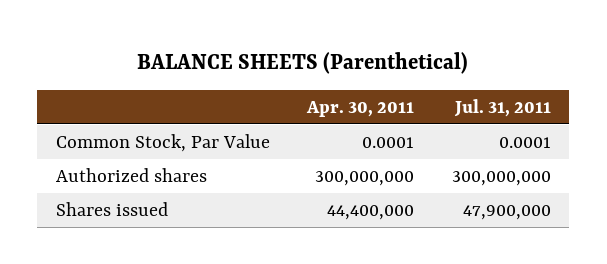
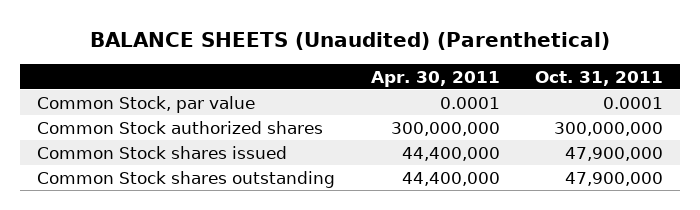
[137,52,469,75] BALANCE SHEETS (Parenthetical) -> [90,31,611,50] BALANCE SHEETS (Unaudited) (Parenthetical)
[453,98,551,117] Jul. 31, 2011 -> none
none -> [534,70,663,86] Oct. 31, 2011
[56,133,271,152] Common Stock, Par Value -> [37,95,256,113] Common Stock, par value
[56,167,208,182] Authorized shares -> [37,120,324,134] Common Stock authorized shares
[56,201,169,216] Shares issued -> [37,145,288,159] Common Stock shares issued
none -> [37,170,336,188] Common Stock shares outstanding

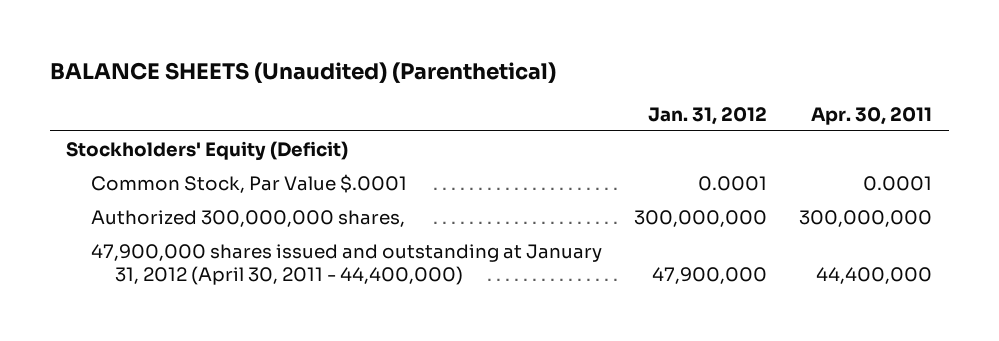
[534,70,663,86] Oct. 31, 2011 -> none
none -> [647,106,767,125] Jan. 31, 2012
[37,170,336,188] Common Stock shares outstanding -> none
none -> [66,140,349,161] Stockholders' Equity (Deficit)
[37,95,256,113] Common Stock, par value -> [90,173,407,193] Common Stock, Par Value $.0001
[37,120,324,134] Common Stock authorized shares -> [90,209,405,227] Authorized 300,000,000 shares,
[37,145,288,159] Common Stock shares issued -> [90,243,602,286] 47,900,000 shares issued and outstanding at January 31, 2012 (April 30, 2011 - 44,400,000)

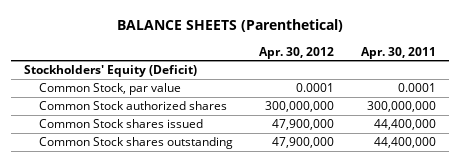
[49,61,556,83] BALANCE SHEETS (Unaudited) (Parenthetical) -> [116,18,343,32] BALANCE SHEETS (Parenthetical)
[647,106,767,125] Jan. 31, 2012 -> none
none -> [259,46,335,59] Apr. 30, 2012
[90,173,407,193] Common Stock, Par Value $.0001 -> [39,83,182,96] Common Stock, par value
[90,209,405,227] Authorized 300,000,000 shares, -> [39,101,228,111] Common Stock authorized shares
[90,243,602,286] 47,900,000 shares issued and outstanding at January 31, 2012 (April 30, 2011 - 44,400,000) -> [39,119,204,129] Common Stock shares issued
none -> [39,137,234,150] Common Stock shares outstanding

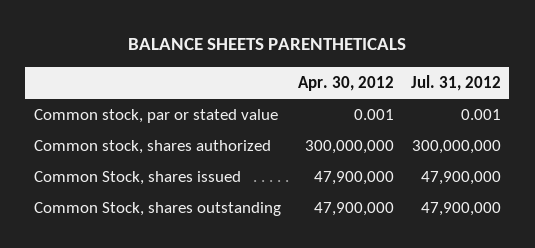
[116,18,343,32] BALANCE SHEETS (Parenthetical) -> [128,38,407,51] BALANCE SHEETS PARENTHETICALS
[360,46,436,59] Apr. 30, 2011 -> none
none -> [410,74,501,91] Jul. 31, 2012
[24,65,198,78] Stockholders' Equity (Deficit) -> none
[39,83,182,96] Common Stock, par value -> [33,108,278,123] Common stock, par or stated value
[296,83,335,93] 0.0001 -> [353,108,394,120] 0.001
[39,101,228,111] Common Stock authorized shares -> [33,139,271,154] Common stock, shares authorized
[39,119,204,129] Common Stock shares issued -> [33,170,241,185] Common Stock, shares issued
[39,137,234,150] Common Stock shares outstanding -> [33,201,281,216] Common Stock, shares outstanding

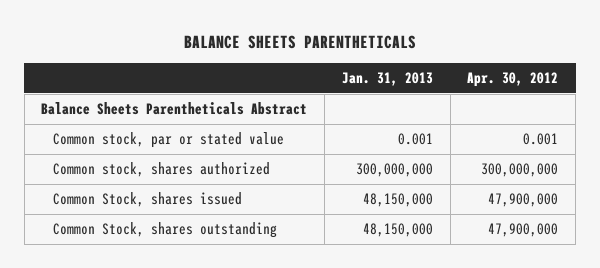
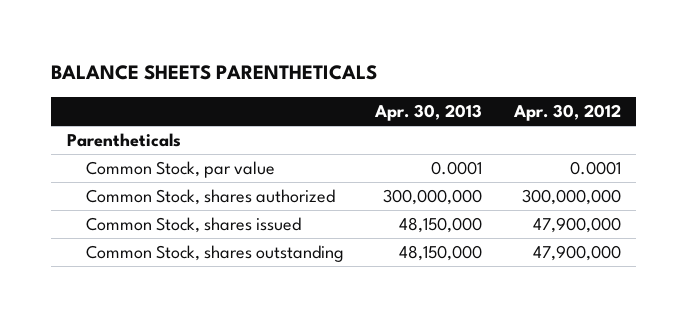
[341,72,433,87] Jan. 31, 2013 -> none
none -> [374,104,483,122] Apr. 30, 2013
[41,102,308,116] Balance Sheets Parentheticals Abstract -> none
none -> [66,133,181,148] Parentheticals
[52,132,284,149] Common stock, par or stated value -> [85,161,275,179] Common Stock, par value
[523,133,559,146] 0.001 -> [569,161,621,176] 0.0001
[52,162,270,178] Common stock, shares authorized -> [85,189,335,206] Common Stock, shares authorized

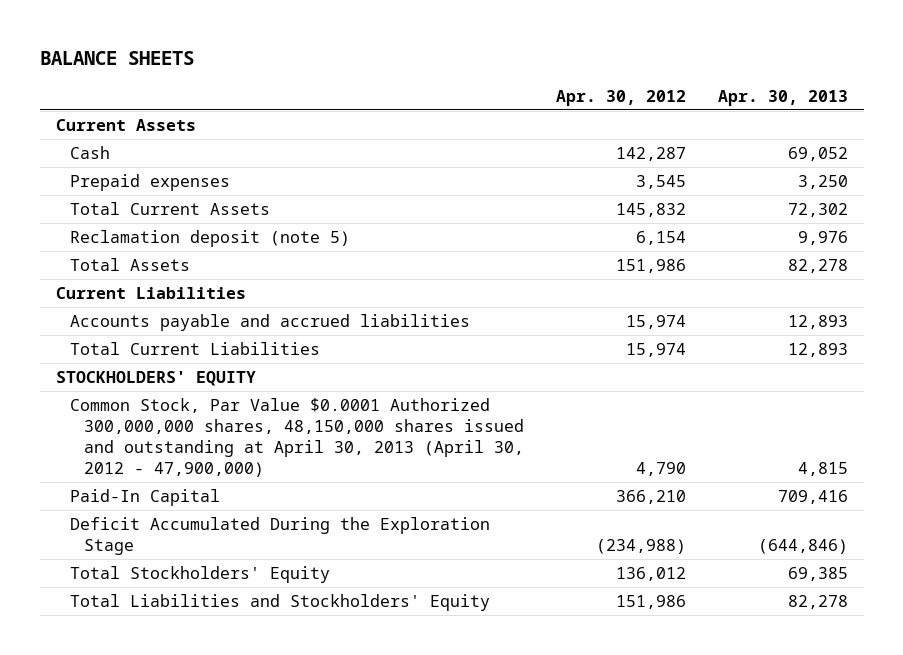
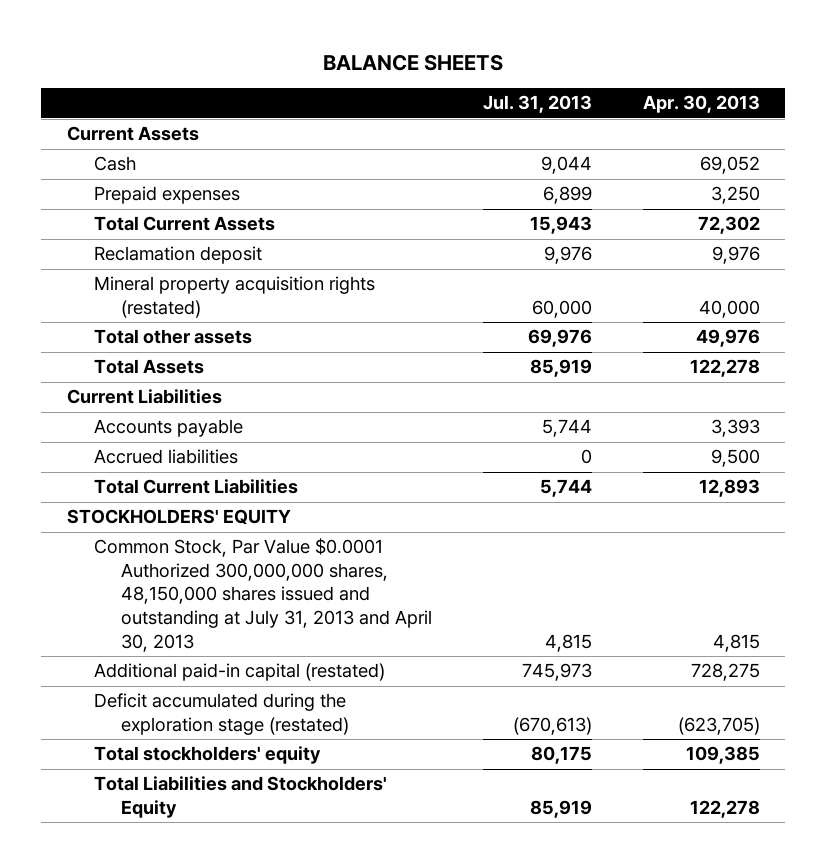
[556,89,687,106] Apr. 30, 2012 -> none
none -> [482,95,592,114] Jul. 31, 2013
[69,229,350,247] Reclamation deposit (note 5) -> [93,246,262,265] Reclamation deposit
none -> [93,276,375,318] Mineral property acquisition rights (restated)
none -> [93,329,252,345] Total other assets
[787,258,848,273] 82,278 -> [689,359,760,378] 122,278
[69,313,470,331] Accounts payable and accrued liabilities -> none
none -> [93,419,243,438] Accounts payable
none -> [93,449,238,465] Accrued liabilities
[69,397,525,477] Common Stock, Par Value $0.0001 Authorized 300,000,000 shares, 48,150,000 shares issued and outstanding at April 30, 2013 (April 30, 2012 - 47,900,000) -> [93,538,432,652] Common Stock, Par Value $0.0001 Authorized 300,000,000 shares, 48,150,000 shares issued and outstanding at July 31, 2013 and April 30, 2013
[69,488,220,506] Paid-In Capital -> [93,663,385,682] Additional paid-in capital (restated)
[777,489,848,504] 709,416 -> [690,663,760,682] 728,275
[69,516,490,555] Deficit Accumulated During the Exploration Stage -> [93,693,349,735] Deficit accumulated during the exploration stage (restated)
[757,538,848,554] (644,846) -> [677,716,760,735] (623,705)
[69,565,330,583] Total Stockholders' Equity -> [93,746,321,765] Total stockholders' equity
[787,566,848,581] 69,385 -> [685,746,760,765] 109,385
[787,594,848,609] 82,278 -> [689,799,760,818] 122,278

